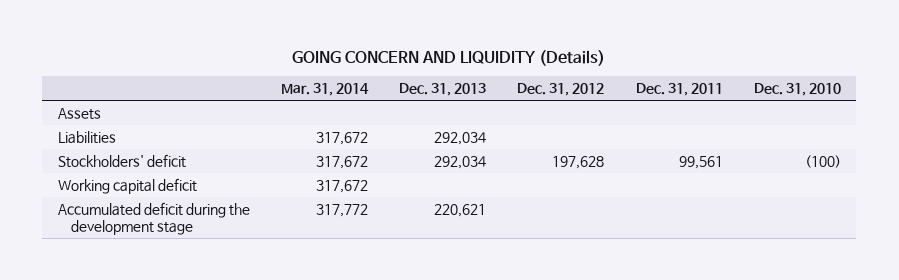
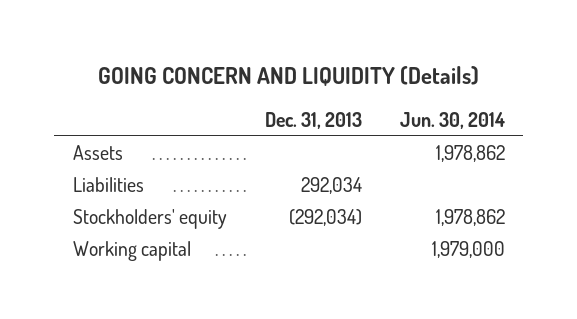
[281,83,370,97] Mar. 31, 2014 -> none
[517,83,605,97] Dec. 31, 2012 -> none
[635,83,723,97] Dec. 31, 2011 -> none
[753,83,841,97] Dec. 31, 2010 -> none
none -> [399,111,505,129] Jun. 30, 2014
[57,201,250,235] Accumulated deficit during the development stage -> none
[57,153,186,168] Stockholders' deficit -> [72,209,227,230] Stockholders' equity
[434,155,487,169] 292,034 -> [288,209,362,227] (292,034)
[57,177,197,194] Working capital deficit -> [72,241,191,262] Working capital

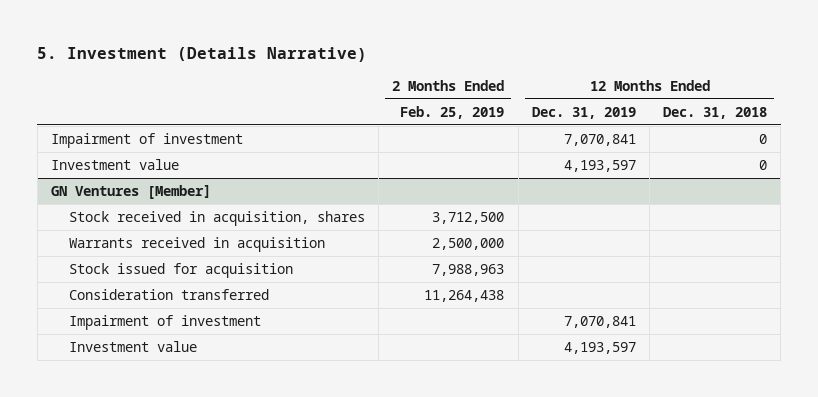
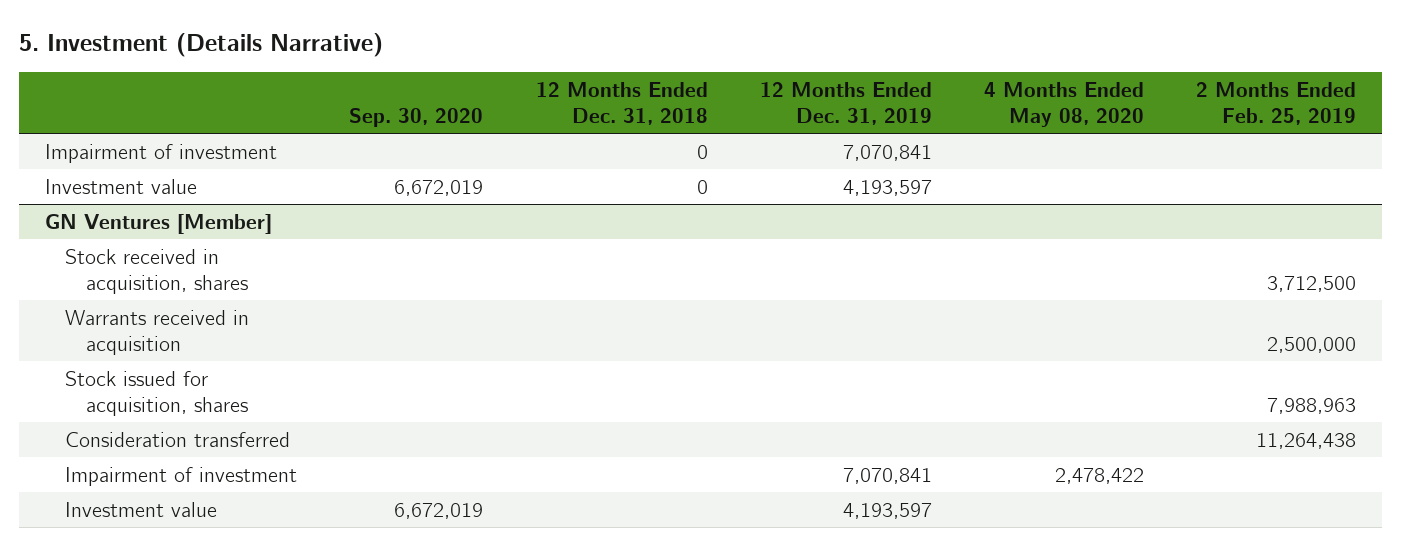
none -> [349,107,484,127] Sep. 30, 2020
none -> [983,82,1144,127] 4 Months Ended May 08, 2020
[68,262,293,278] Stock issued for acquisition -> [65,370,248,416] Stock issued for acquisition, shares

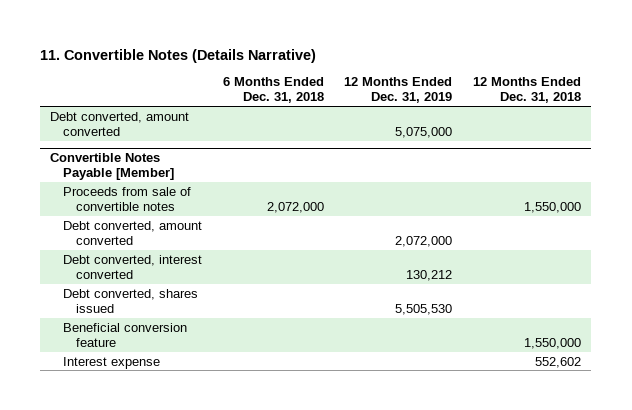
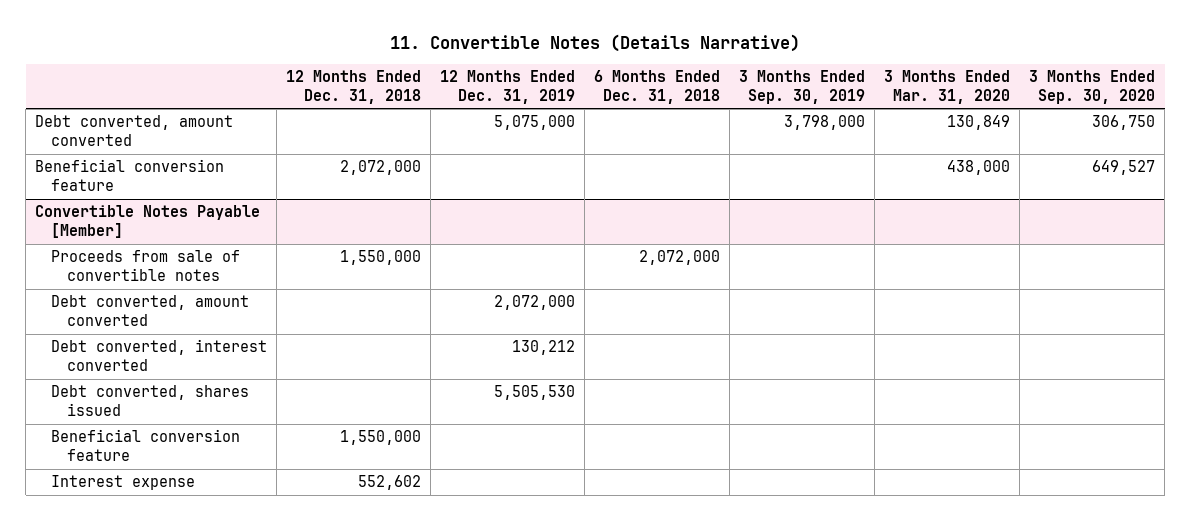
none -> [739,70,866,104] 3 Months Ended Sep. 30, 2019
none -> [884,70,1011,104] 3 Months Ended Mar. 31, 2020
none -> [1029,70,1156,104] 3 Months Ended Sep. 30, 2020
none -> [35,159,225,192] Beneficial conversion feature

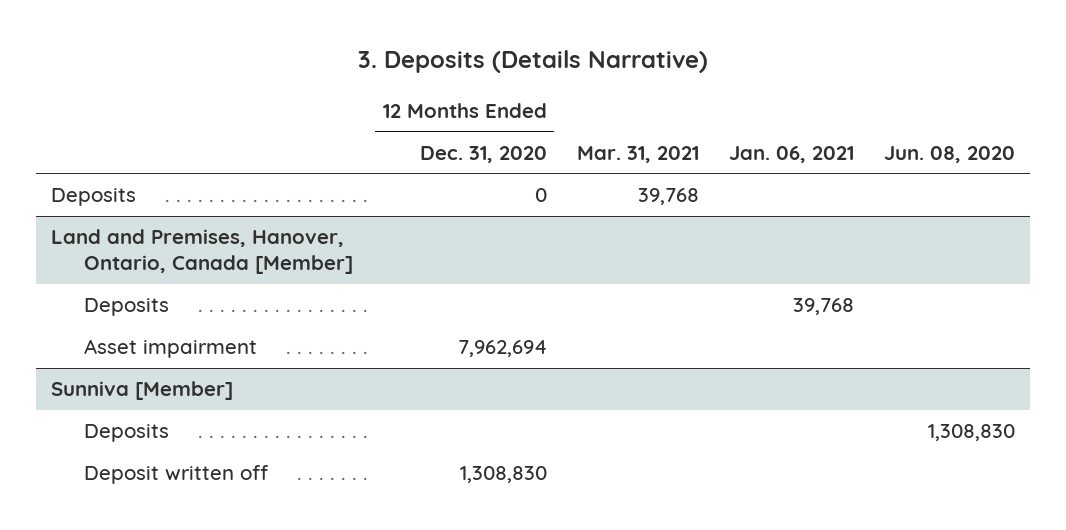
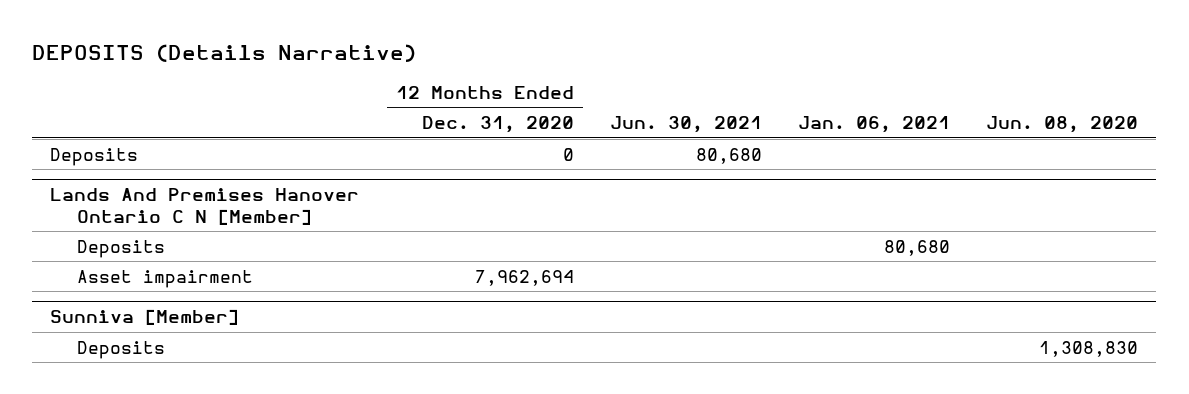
[357,50,708,74] 3. Deposits (Details Narrative) -> [32,43,417,62] DEPOSITS (Details Narrative)
[576,145,699,163] Mar. 31, 2021 -> none
none -> [609,116,762,134] Jun. 30, 2021
[51,229,353,275] Land and Premises, Hanover, Ontario, Canada [Member] -> [50,188,360,225] Lands And Premises Hanover Ontario C N [Member]
[792,298,854,316] 39,768 -> [884,239,951,256] 80,680
[83,465,269,485] Deposit written off -> none

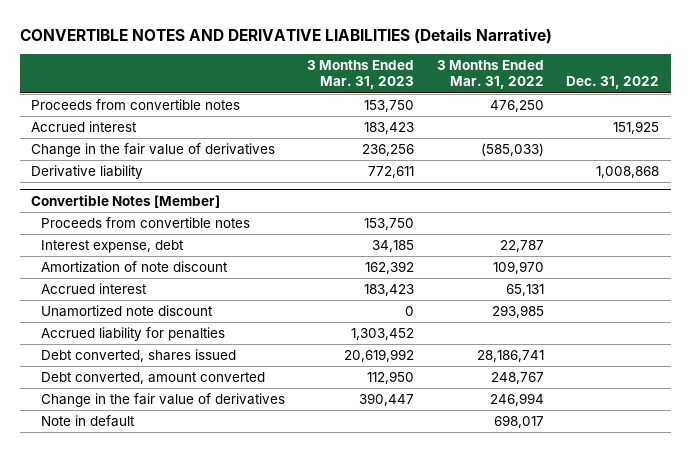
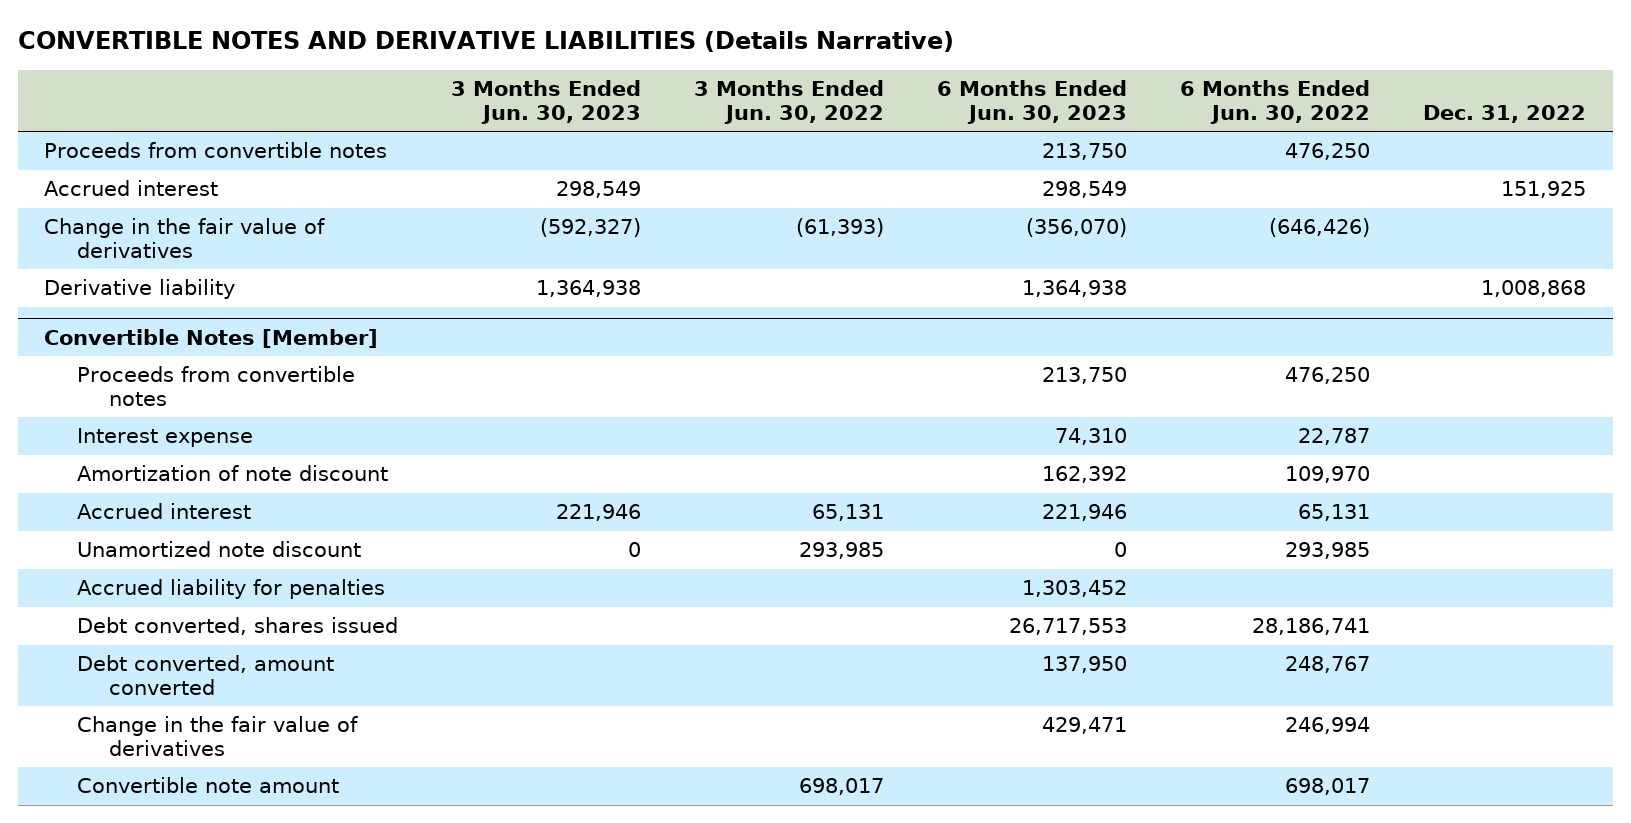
[307,60,415,90] 3 Months Ended Mar. 31, 2023 -> none
[436,60,544,90] 3 Months Ended Mar. 31, 2022 -> none
none -> [450,80,641,124] 3 Months Ended Jun. 30, 2023
none -> [693,80,884,124] 3 Months Ended Jun. 30, 2022
none -> [937,80,1128,124] 6 Months Ended Jun. 30, 2023
none -> [1180,80,1371,124] 6 Months Ended Jun. 30, 2022
[41,240,185,254] Interest expense, debt -> [76,428,253,448] Interest expense
[41,415,136,428] Note in default -> [76,777,339,794] Convertible note amount

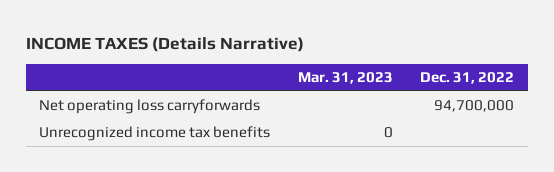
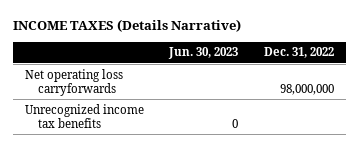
[297,72,393,85] Mar. 31, 2023 -> none
none -> [168,47,239,60] Jun. 30, 2023
[434,100,515,113] 94,700,000 -> [279,83,334,95] 98,000,000

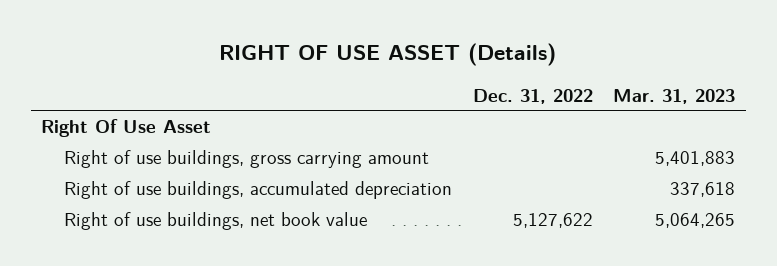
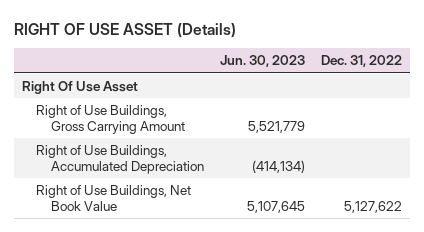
[613,88,736,104] Mar. 31, 2023 -> none
none -> [220,55,306,68] Jun. 30, 2023
[63,150,429,169] Right of use buildings, gross carrying amount -> [36,105,186,134] Right of Use Buildings, Gross Carrying Amount
[63,181,452,200] Right of use buildings, accumulated depreciation -> [36,145,205,174] Right of Use Buildings, Accumulated Depreciation
[63,212,367,231] Right of use buildings, net book value -> [36,185,192,211] Right of Use Buildings, Net Book Value

